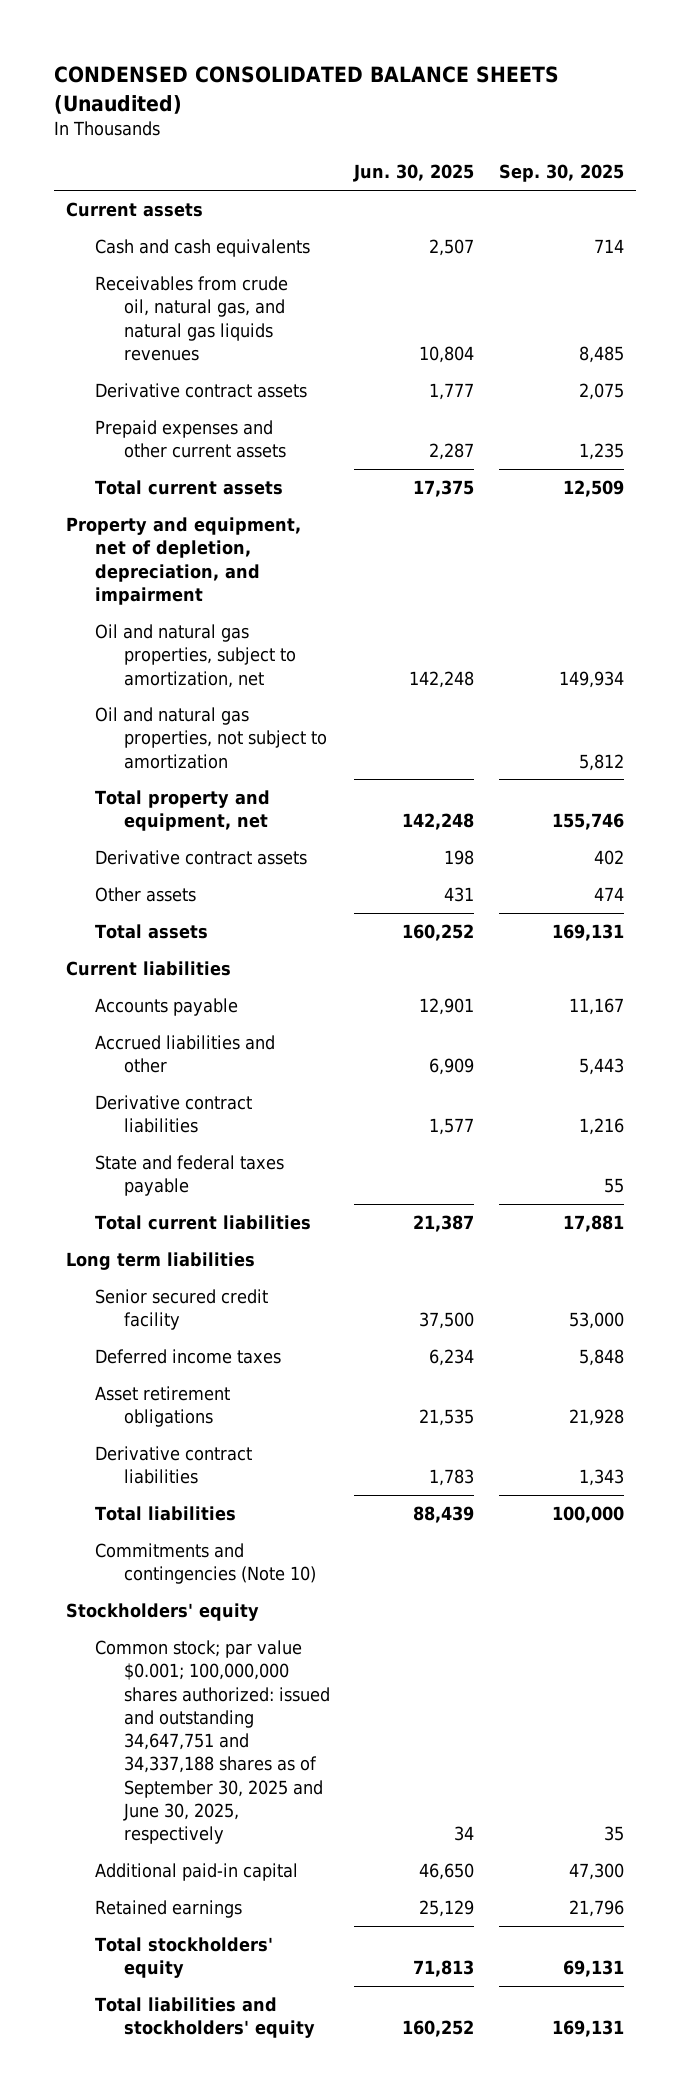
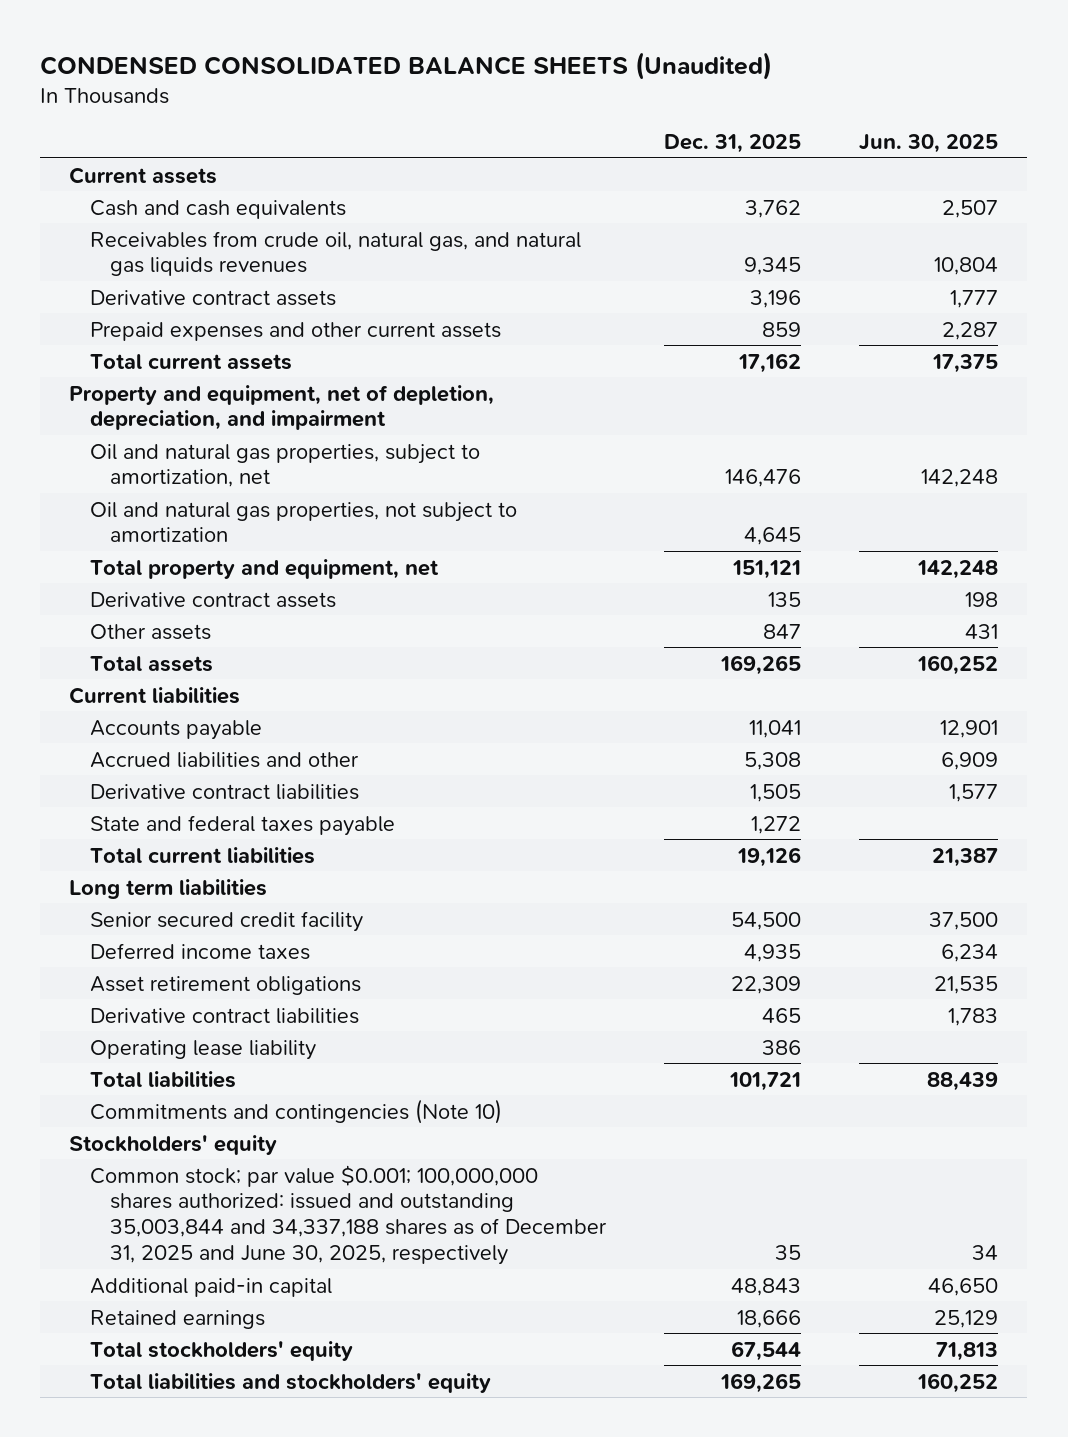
[498,164,624,183] Sep. 30, 2025 -> none
none -> [664,133,802,153] Dec. 31, 2025
none -> [89,1039,316,1060] Operating lease liability
[94,1640,330,1845] Common stock; par value $0.001; 100,000,000 shares authorized: issued and outstanding 34,647,751 and 34,337,188 shares as of September 30, 2025 and June 30, 2025, respectively -> [89,1164,608,1265] Common stock; par value $0.001; 100,000,000 shares authorized: issued and outstanding 35,003,844 and 34,337,188 shares as of December 31, 2025 and June 30, 2025, respectively

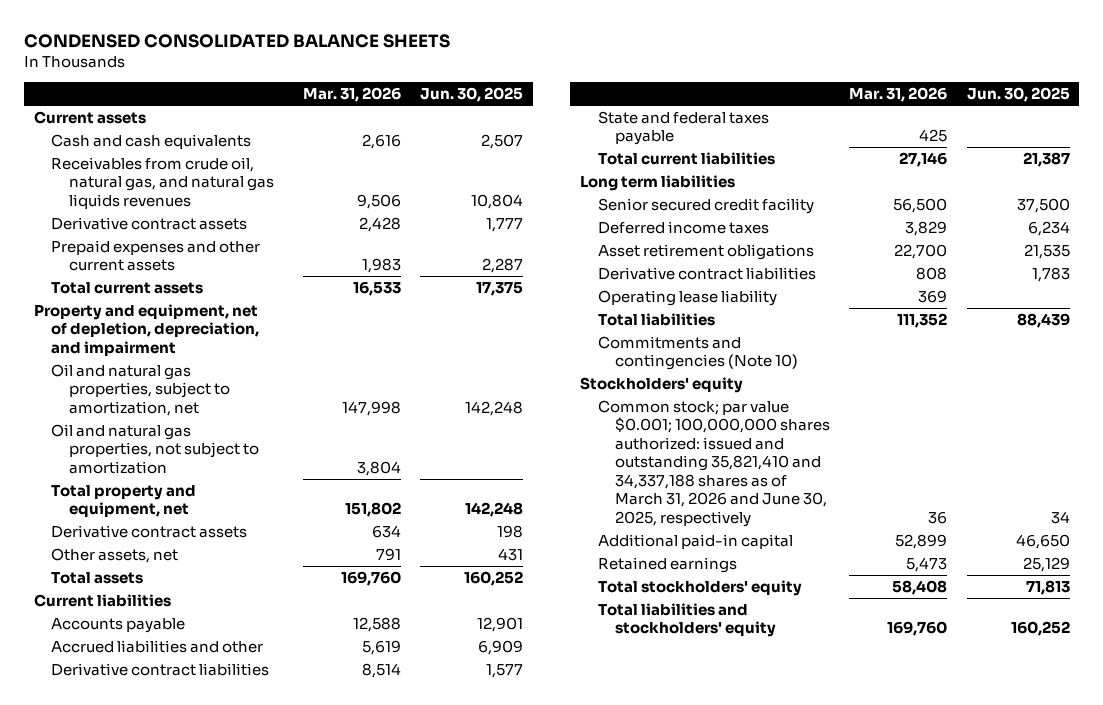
[40,51,773,80] CONDENSED CONSOLIDATED BALANCE SHEETS (Unaudited) -> [24,34,451,49] CONDENSED CONSOLIDATED BALANCE SHEETS
[664,133,802,153] Dec. 31, 2025 -> none
none -> [303,87,402,103] Mar. 31, 2026
[89,623,211,640] Other assets -> [51,547,179,563] Other assets, net
[89,1164,608,1265] Common stock; par value $0.001; 100,000,000 shares authorized: issued and outstanding 35,003,844 and 34,337,188 shares as of December 31, 2025 and June 30, 2025, respectively -> [597,399,831,527] Common stock; par value $0.001; 100,000,000 shares authorized: issued and outstanding 35,821,410 and 34,337,188 shares as of March 31, 2026 and June 30, 2025, respectively

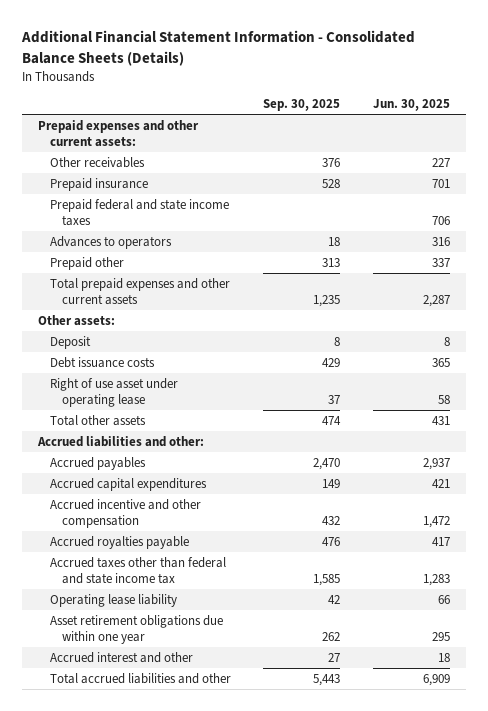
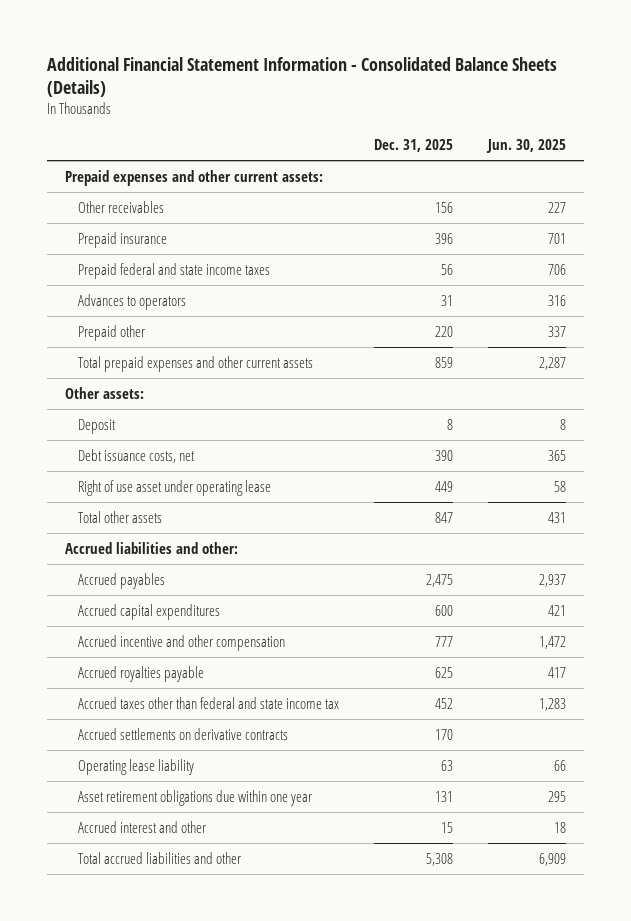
[263,99,341,112] Sep. 30, 2025 -> none
none -> [374,139,454,153] Dec. 31, 2025
[49,356,155,368] Debt issuance costs -> [77,448,195,463] Debt issuance costs, net
none -> [77,727,288,740] Accrued settlements on derivative contracts

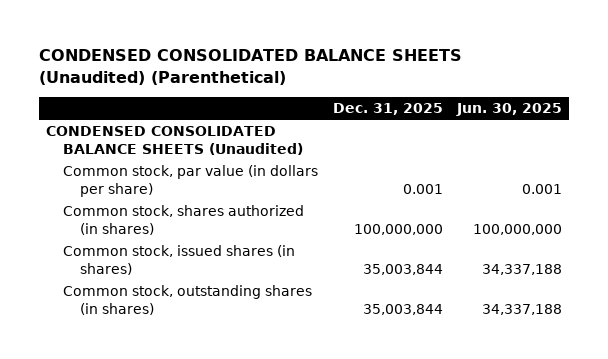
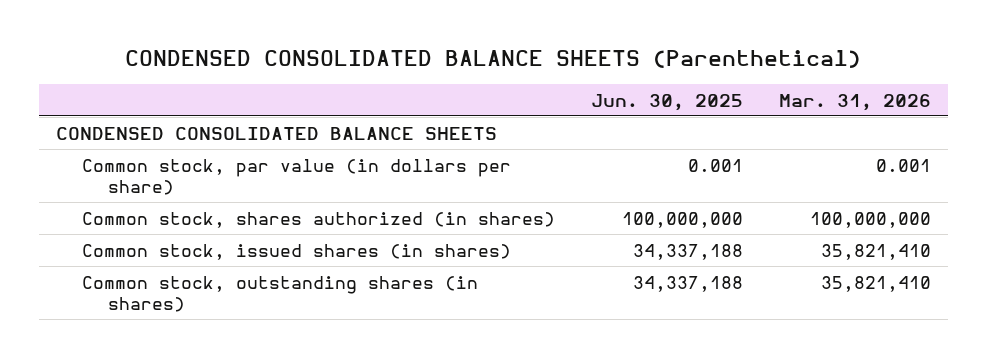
[39,48,463,85] CONDENSED CONSOLIDATED BALANCE SHEETS (Unaudited) (Parenthetical) -> [125,50,862,69] CONDENSED CONSOLIDATED BALANCE SHEETS (Parenthetical)
[332,103,443,116] Dec. 31, 2025 -> none
none -> [778,93,931,111] Mar. 31, 2026
[46,126,304,155] CONDENSED CONSOLIDATED BALANCE SHEETS (Unaudited) -> [56,126,498,140] CONDENSED CONSOLIDATED BALANCE SHEETS

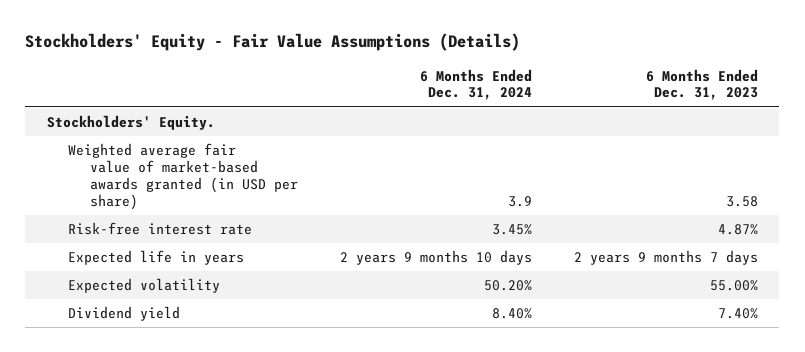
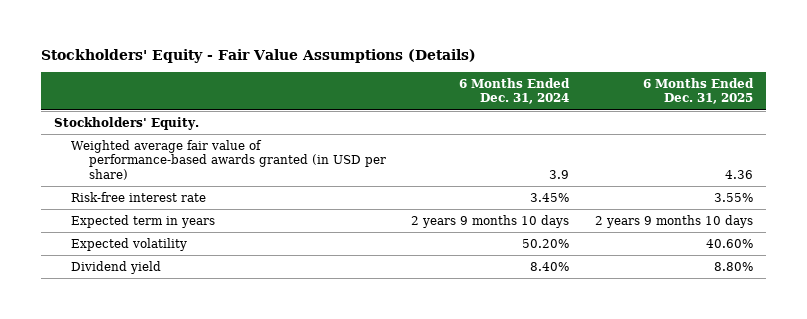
[646,68,759,101] 6 Months Ended Dec. 31, 2023 -> none
none -> [643,78,755,105] 6 Months Ended Dec. 31, 2025
[68,142,299,210] Weighted average fair value of market-based awards granted (in USD per share) -> [71,140,386,180] Weighted average fair value of performance-based awards granted (in USD per share)
[68,249,245,265] Expected life in years -> [71,215,216,229] Expected term in years

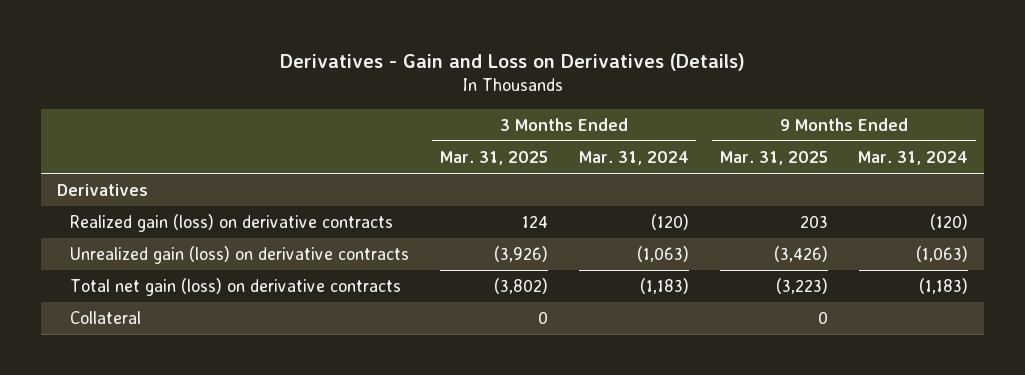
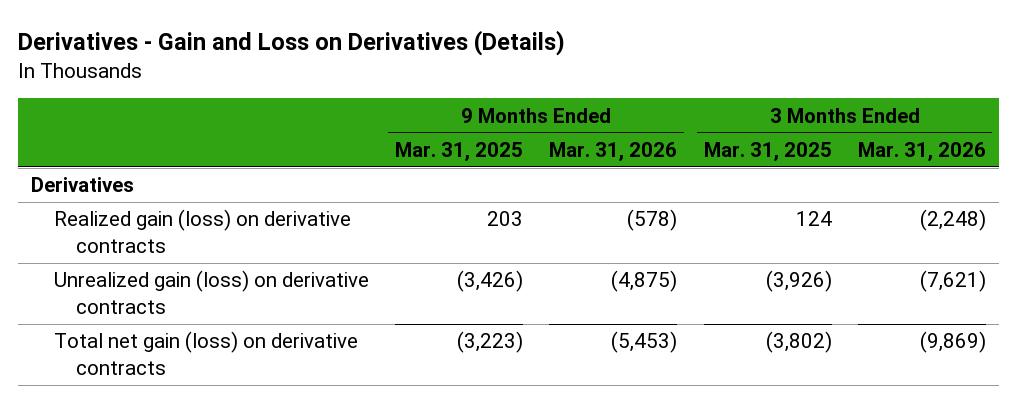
[578,151,689,166] Mar. 31, 2024 -> none
[858,151,969,166] Mar. 31, 2024 -> none
none -> [549,141,678,162] Mar. 31, 2026
none -> [857,141,986,162] Mar. 31, 2026
[69,311,141,325] Collateral -> none

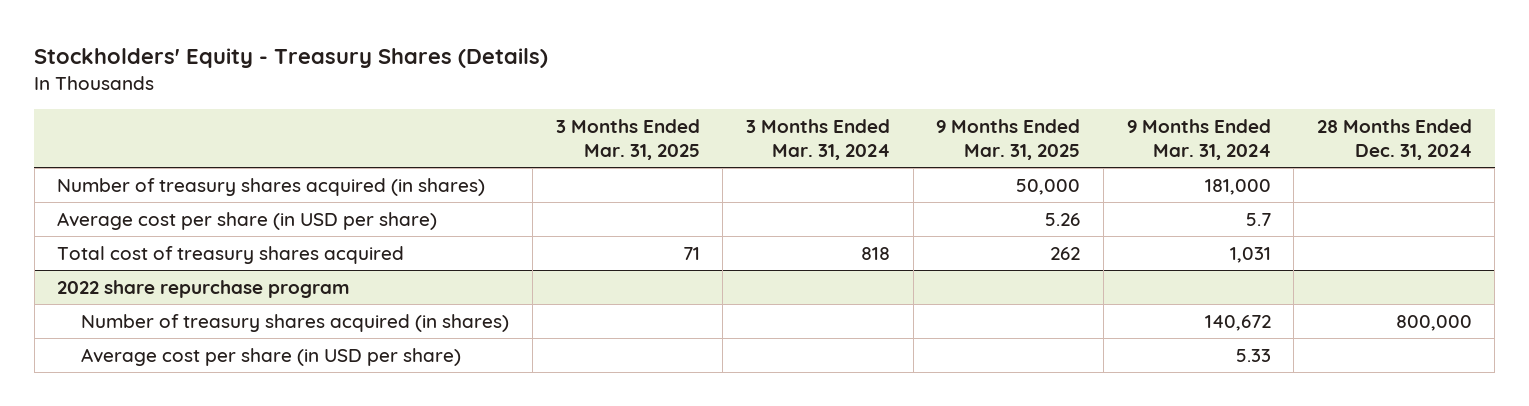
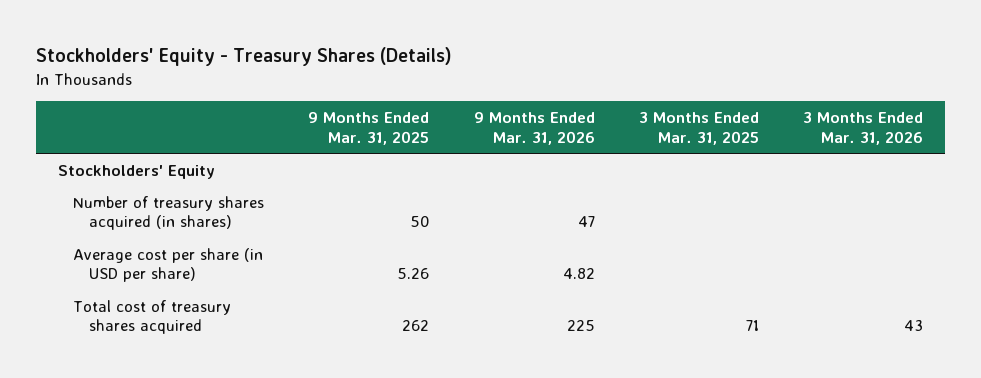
[746,118,891,160] 3 Months Ended Mar. 31, 2024 -> none
[1126,118,1271,160] 9 Months Ended Mar. 31, 2024 -> none
[1316,118,1472,160] 28 Months Ended Dec. 31, 2024 -> none
none -> [473,112,595,145] 9 Months Ended Mar. 31, 2026
none -> [802,112,923,145] 3 Months Ended Mar. 31, 2026
none -> [58,164,216,179] Stockholders' Equity
[1016,179,1081,196] 50,000 -> [410,216,430,228] 50
[57,280,351,299] 2022 share repurchase program -> none
[81,314,510,333] Number of treasury shares acquired (in shares) -> none
[81,348,462,367] Average cost per share (in USD per share) -> none

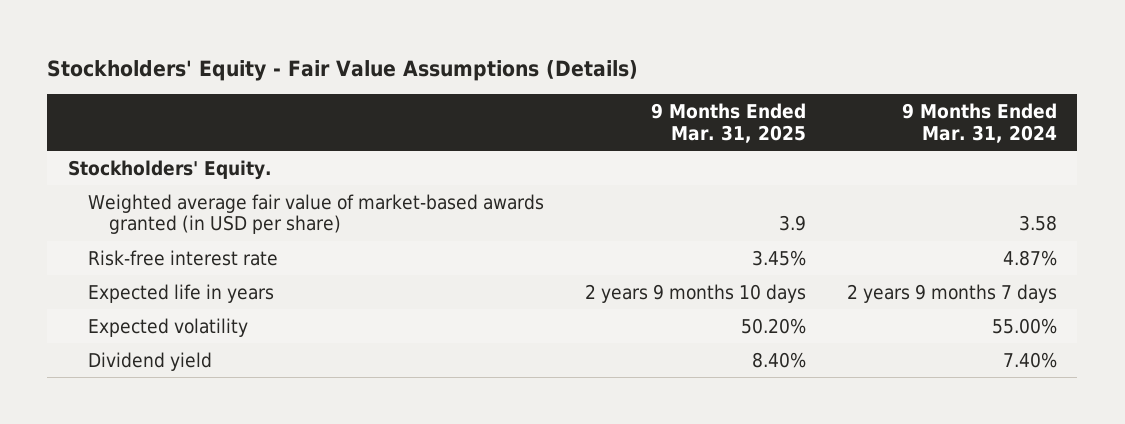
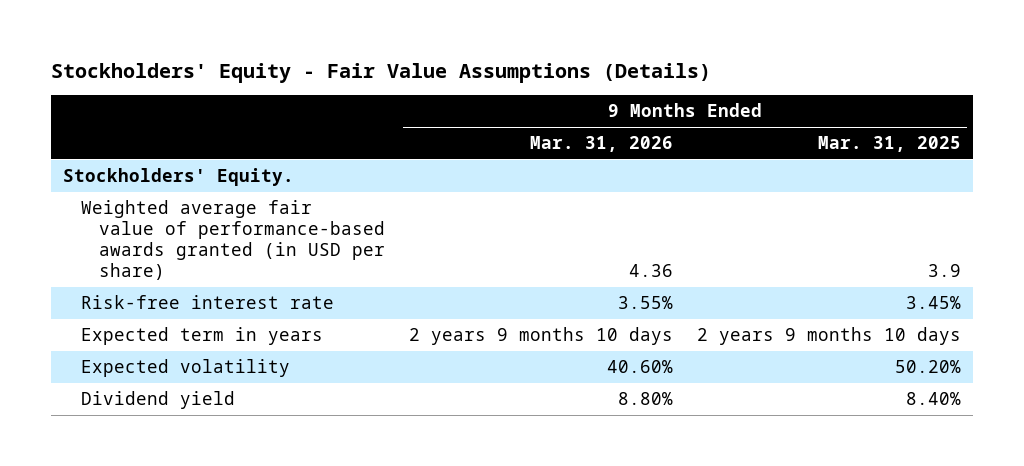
[902,103,1058,143] 9 Months Ended Mar. 31, 2024 -> none
none -> [530,136,674,153] Mar. 31, 2026
[88,193,545,235] Weighted average fair value of market-based awards granted (in USD per share) -> [81,200,386,281] Weighted average fair value of performance-based awards granted (in USD per share)
[88,283,275,303] Expected life in years -> [81,327,324,346] Expected term in years

